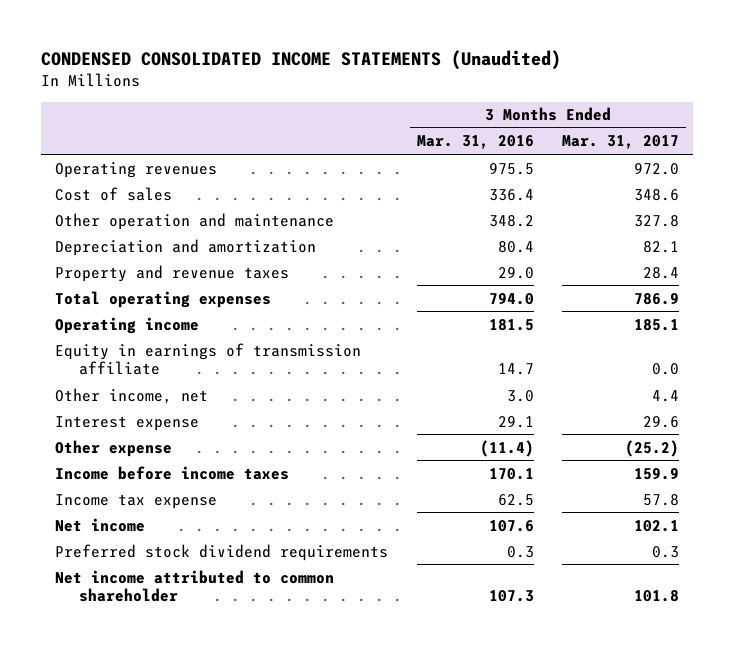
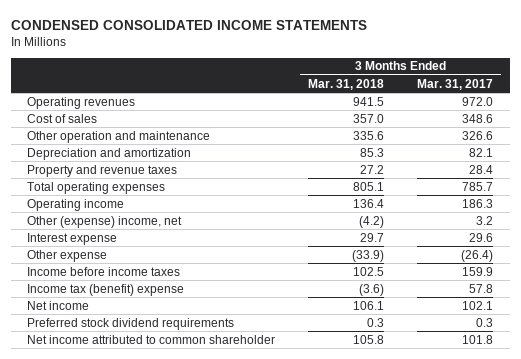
[41,50,562,71] CONDENSED CONSOLIDATED INCOME STATEMENTS (Unaudited) -> [11,19,368,30] CONDENSED CONSOLIDATED INCOME STATEMENTS
[416,135,534,150] Mar. 31, 2016 -> none
none -> [308,78,385,90] Mar. 31, 2018
[634,214,680,227] 327.8 -> [462,130,494,140] 326.6
[55,342,362,376] Equity in earnings of transmission affiliate -> none
[634,292,680,305] 786.9 -> [462,181,494,191] 785.7
[634,318,680,331] 185.1 -> [462,198,494,208] 186.3
[55,387,209,404] Other income, net -> [27,215,183,228] Other (expense) income, net
[652,389,680,402] 4.4 -> [476,215,494,225] 3.2
[625,439,680,457] (25.2) -> [461,249,494,262] (26.4)
[55,493,218,509] Income tax expense -> [27,283,185,296] Income tax (benefit) expense

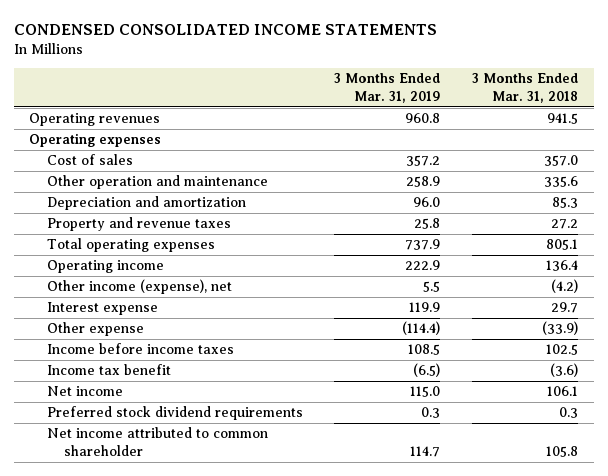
[417,78,494,90] Mar. 31, 2017 -> none
none -> [334,73,441,104] 3 Months Ended Mar. 31, 2019
none -> [29,133,162,148] Operating expenses
[27,215,183,228] Other (expense) income, net -> [46,279,232,295] Other income (expense), net
[27,283,185,296] Income tax (benefit) expense -> [46,364,171,376] Income tax benefit

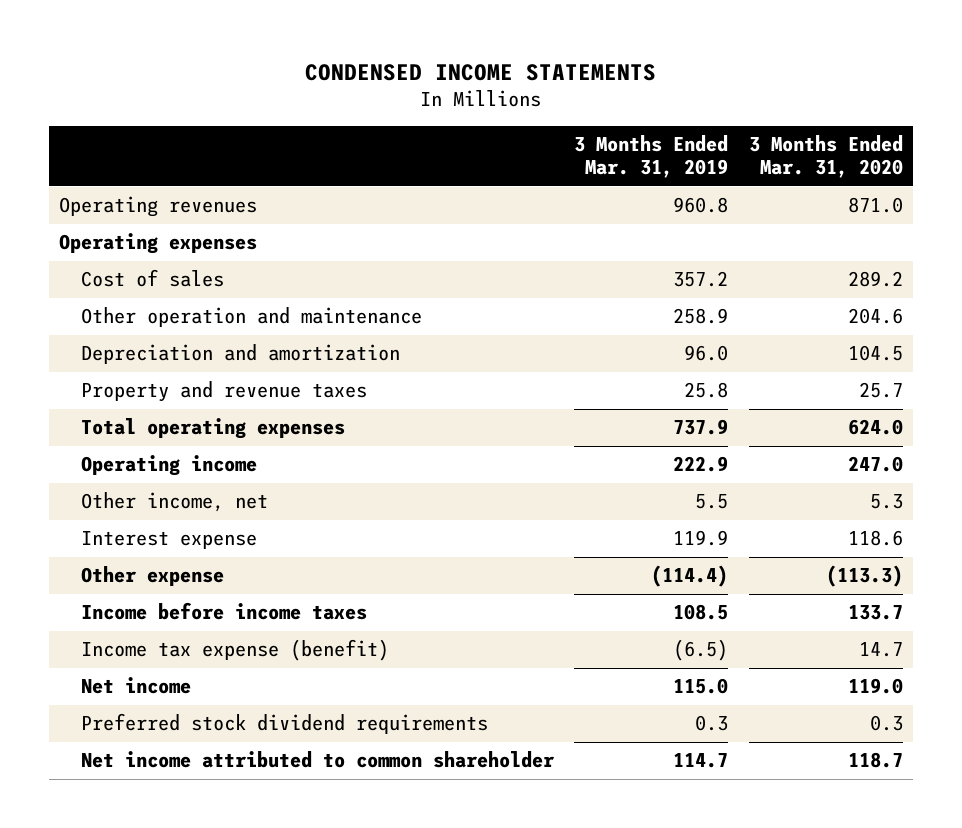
[13,24,437,36] CONDENSED CONSOLIDATED INCOME STATEMENTS -> [305,63,657,81] CONDENSED INCOME STATEMENTS
[472,73,579,104] 3 Months Ended Mar. 31, 2018 -> none
none -> [748,135,903,179] 3 Months Ended Mar. 31, 2020
[46,279,232,295] Other income (expense), net -> [80,492,268,513] Other income, net
[46,364,171,376] Income tax benefit -> [80,639,389,662] Income tax expense (benefit)

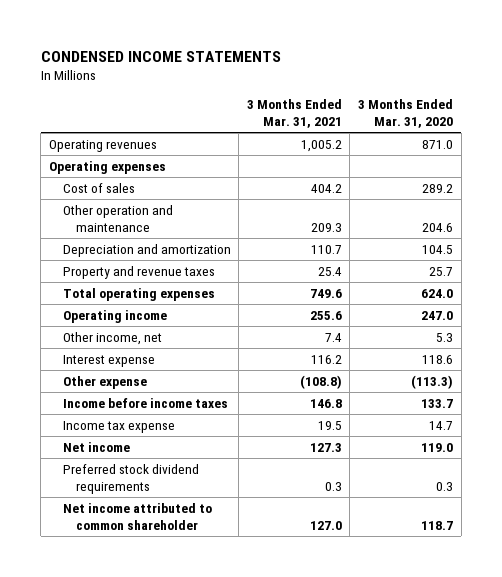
[574,135,729,179] 3 Months Ended Mar. 31, 2019 -> none
none -> [246,99,342,128] 3 Months Ended Mar. 31, 2021
[80,639,389,662] Income tax expense (benefit) -> [62,420,175,433] Income tax expense

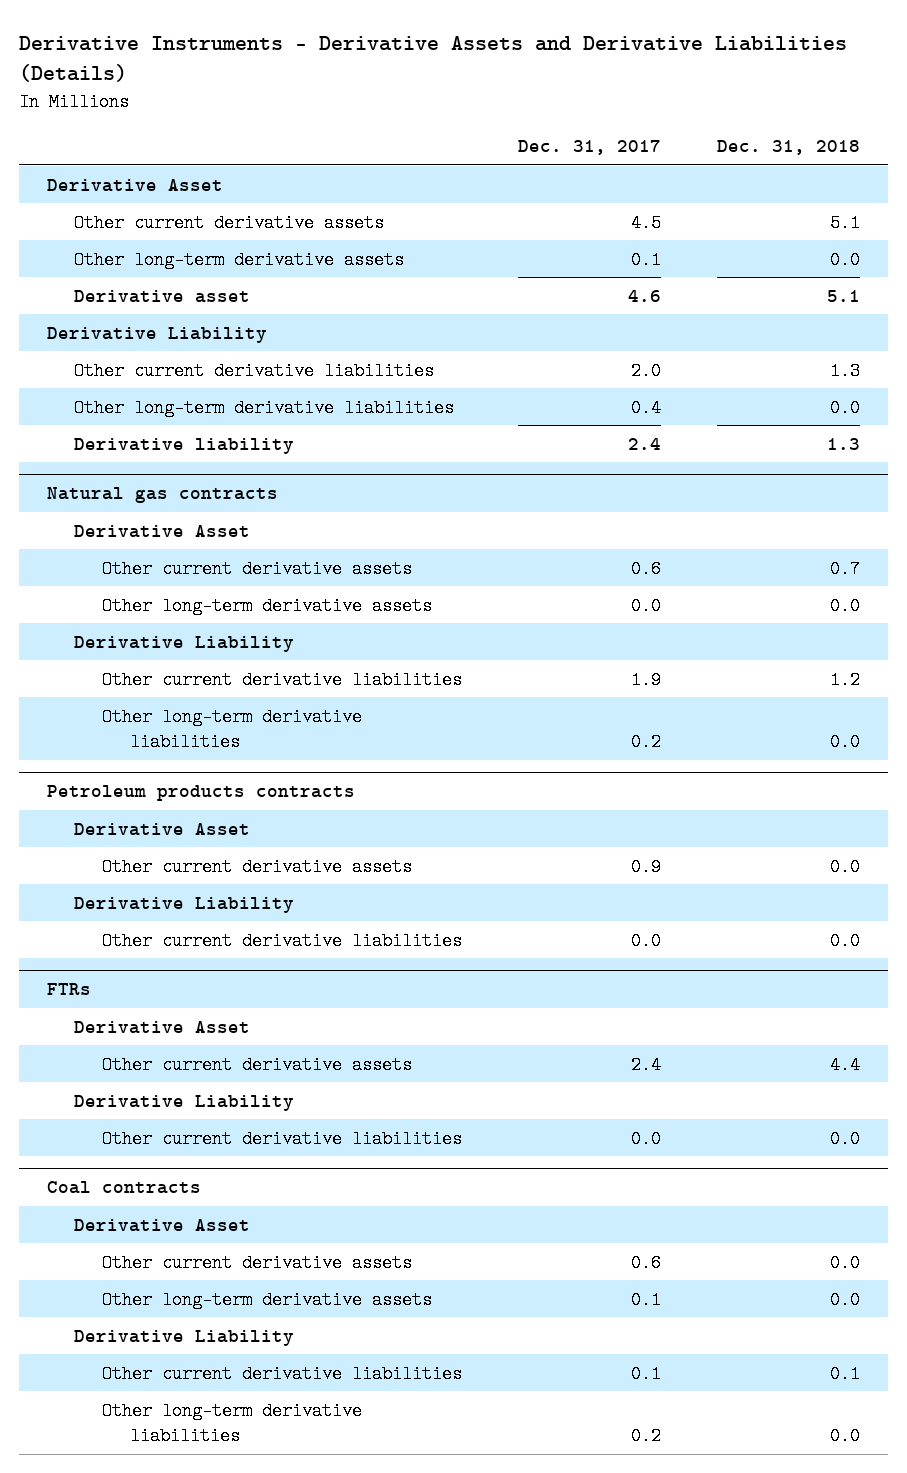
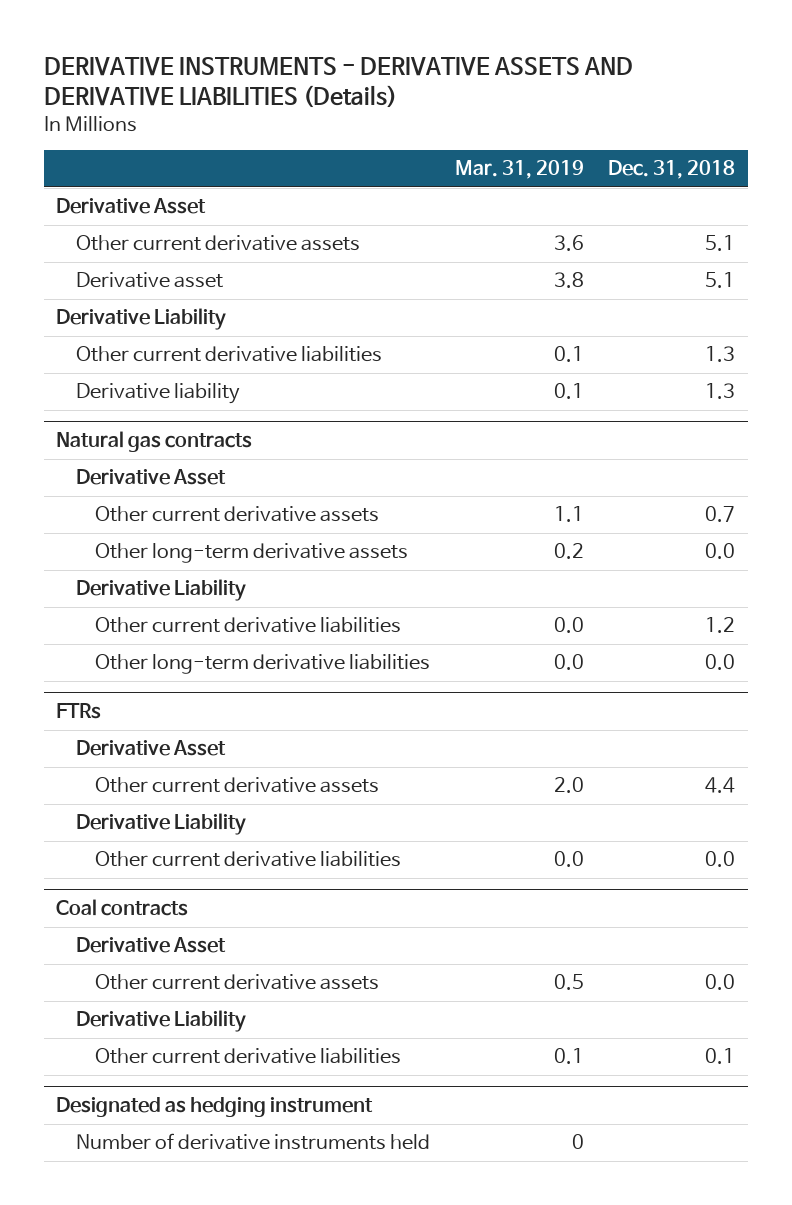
[18,35,847,83] Derivative Instruments - Derivative Assets and Derivative Liabilities (Details) -> [44,57,634,109] DERIVATIVE INSTRUMENTS - DERIVATIVE ASSETS AND DERIVATIVE LIABILITIES (Details)
[518,139,662,155] Dec. 31, 2017 -> none
none -> [454,160,584,180] Mar. 31, 2019
[74,250,405,269] Other long-term derivative assets -> none
[74,398,455,417] Other long-term derivative liabilities -> none
[46,785,355,802] Petroleum products contracts -> none
[74,822,251,836] Derivative Asset -> none
[101,857,412,876] Other current derivative assets -> none
[74,896,295,913] Derivative Liability -> none
[101,931,462,950] Other current derivative liabilities -> none
[101,1290,432,1309] Other long-term derivative assets -> none
[101,1401,362,1446] Other long-term derivative liabilities -> none
none -> [56,1097,374,1118] Designated as hedging instrument
none -> [75,1133,430,1151] Number of derivative instruments held

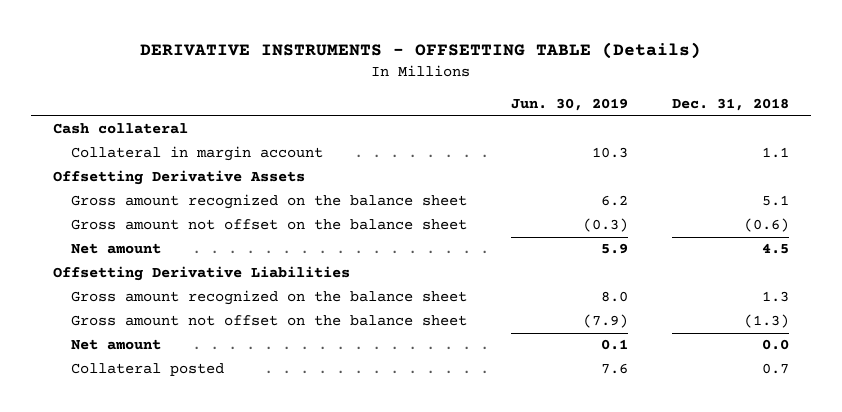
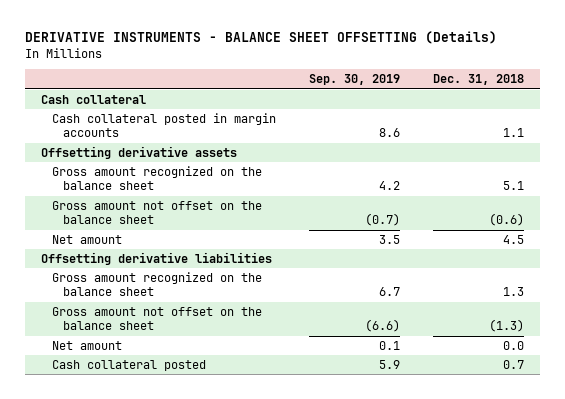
[140,42,702,60] DERIVATIVE INSTRUMENTS - OFFSETTING TABLE (Details) -> [24,31,497,45] DERIVATIVE INSTRUMENTS - BALANCE SHEET OFFSETTING (Details)
[511,98,629,112] Jun. 30, 2019 -> none
none -> [308,74,400,86] Sep. 30, 2019
[71,146,324,162] Collateral in margin account -> [51,112,276,138] Cash collateral posted in margin accounts
[52,170,305,186] Offsetting Derivative Assets -> [41,145,238,159] Offsetting derivative assets
[52,266,350,282] Offsetting Derivative Liabilities -> [41,251,273,265] Offsetting derivative liabilities
[71,363,225,377] Collateral posted -> [51,359,206,371] Cash collateral posted

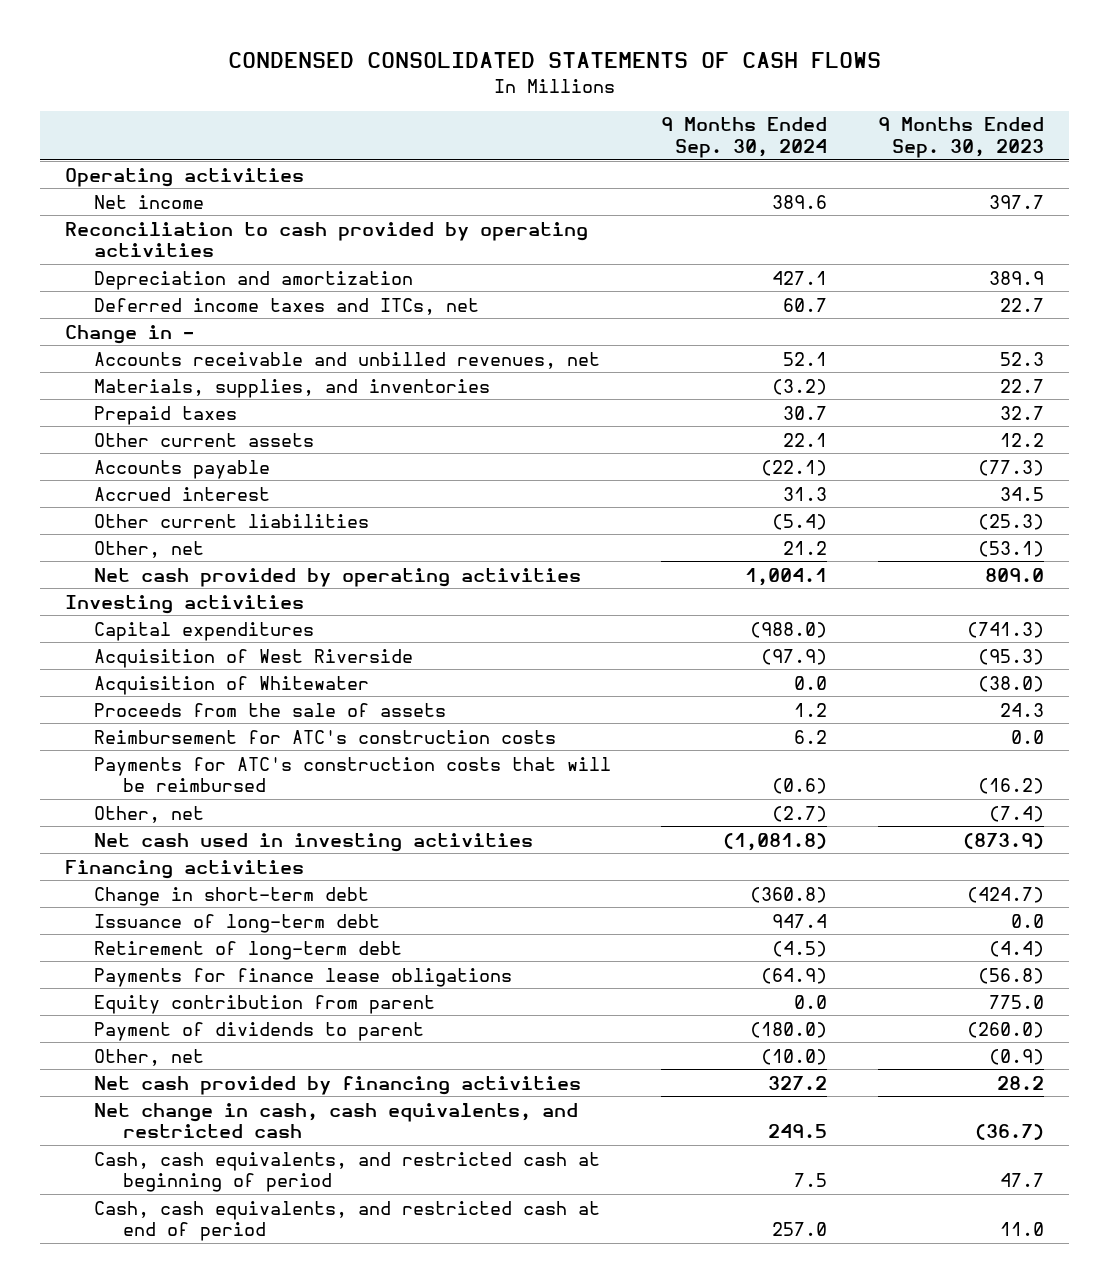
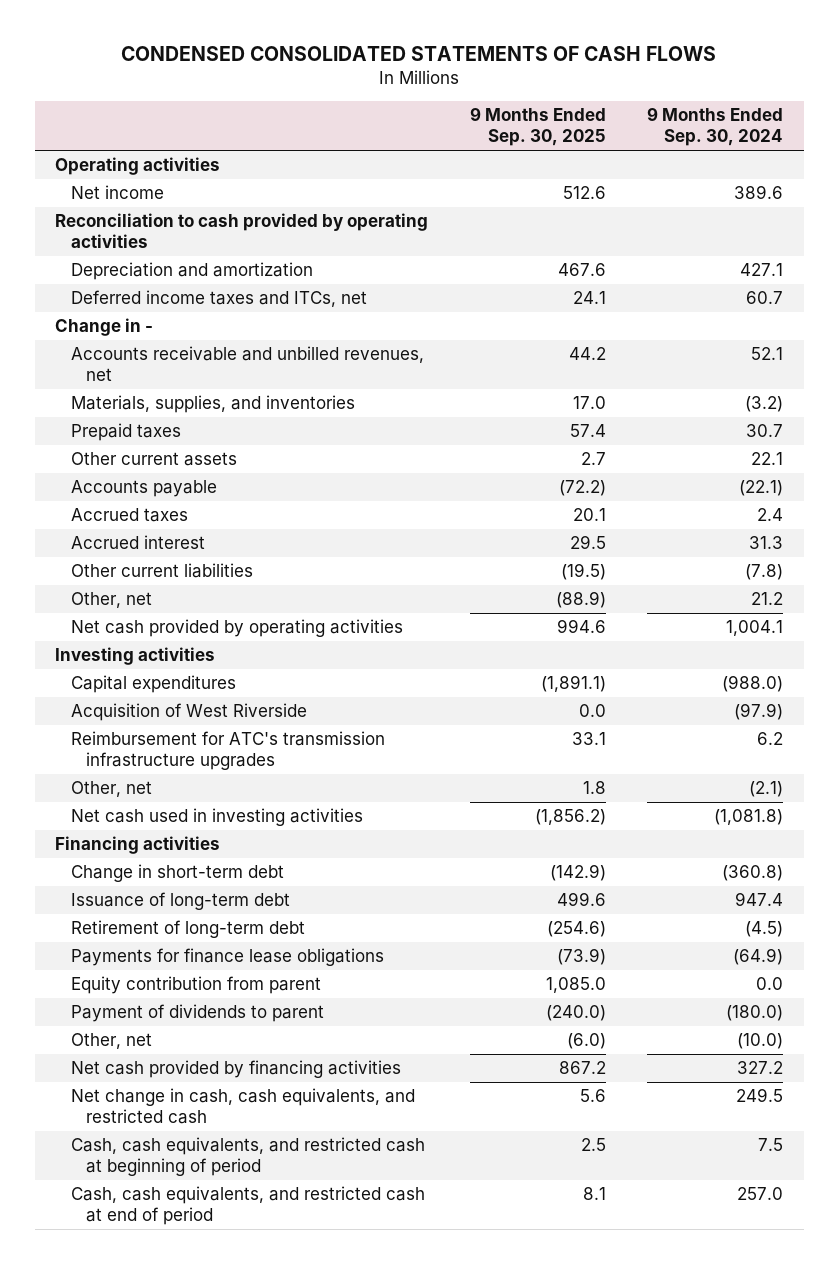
[878,117,1045,159] 9 Months Ended Sep. 30, 2023 -> none
none -> [469,107,606,147] 9 Months Ended Sep. 30, 2025
none -> [70,508,188,523] Accrued taxes
[772,513,828,530] (5.4) -> [745,564,784,581] (7.8)
[93,675,369,695] Acquisition of Whitewater -> none
[93,702,446,717] Proceeds from the sale of assets -> none
[93,756,611,793] Payments for ATC's construction costs that will be reimbursed -> none
[93,729,556,744] Reimbursement for ATC's construction costs -> [70,731,385,771] Reimbursement for ATC's transmission infrastructure upgrades
[772,805,828,822] (2.7) -> [749,781,784,798] (2.1)

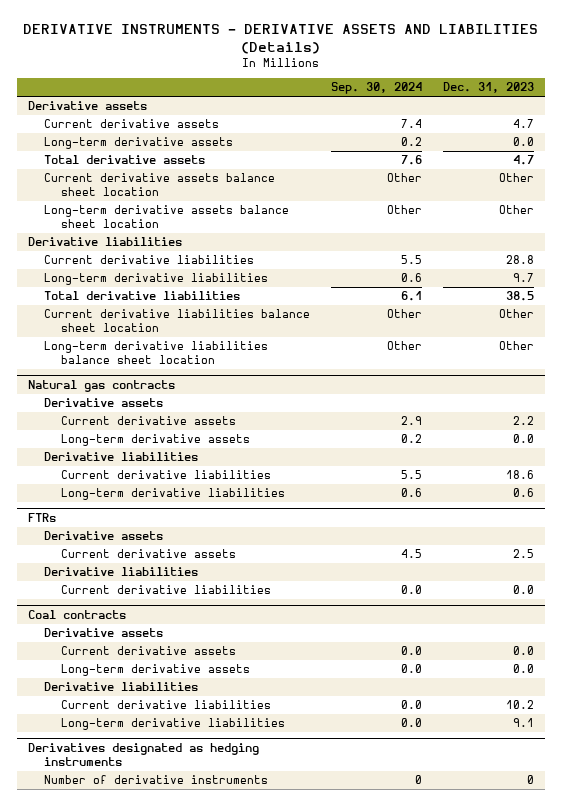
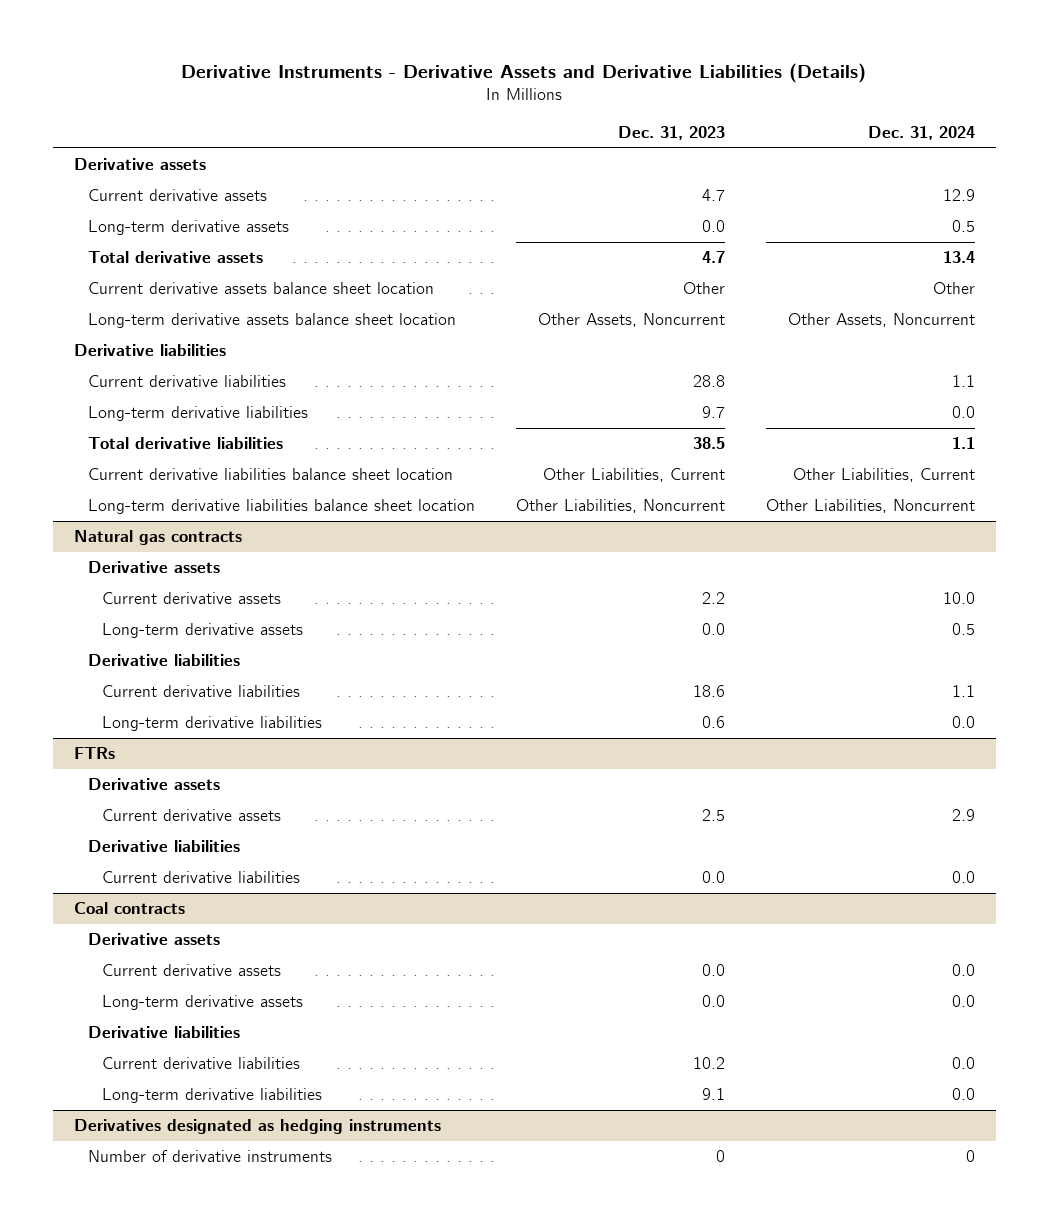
[22,24,538,54] DERIVATIVE INSTRUMENTS - DERIVATIVE ASSETS AND LIABILITIES (Details) -> [181,63,867,84] Derivative Instruments - Derivative Assets and Derivative Liabilities (Details)
[331,82,423,95] Sep. 30, 2024 -> none
none -> [868,125,976,140] Dec. 31, 2024
[499,205,535,215] Other -> [537,313,725,328] Other Assets, Noncurrent
[499,309,535,319] Other -> [542,468,725,483] Other Liabilities, Current
[499,341,535,351] Other -> [515,499,725,514] Other Liabilities, Noncurrent

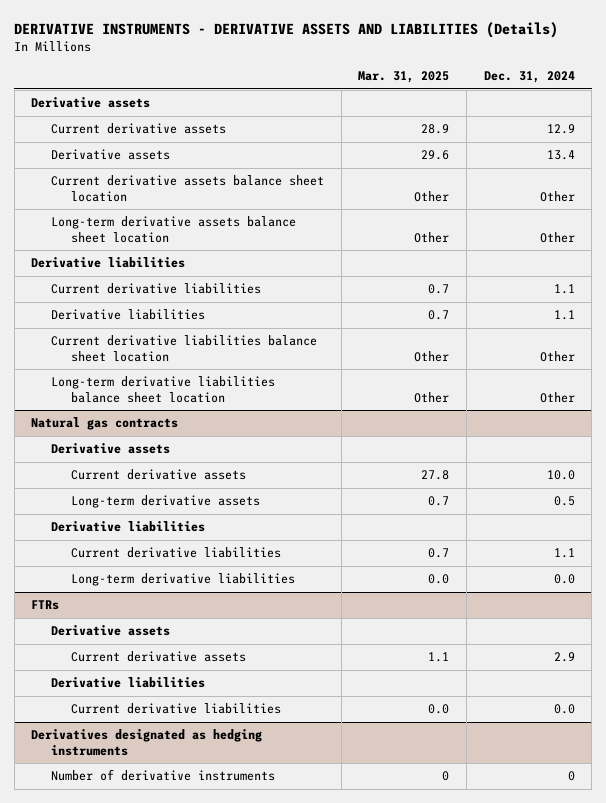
[181,63,867,84] Derivative Instruments - Derivative Assets and Derivative Liabilities (Details) -> [14,21,559,38] DERIVATIVE INSTRUMENTS - DERIVATIVE ASSETS AND LIABILITIES (Details)
[617,125,725,140] Dec. 31, 2023 -> none
none -> [358,71,450,84] Mar. 31, 2025
[87,220,289,236] Long-term derivative assets -> none
[87,251,263,264] Total derivative assets -> [51,149,171,161] Derivative assets
[788,313,976,328] Other Assets, Noncurrent -> [539,231,575,243] Other
[87,406,308,422] Long-term derivative liabilities -> none
[87,437,283,450] Total derivative liabilities -> [51,309,206,321] Derivative liabilities
[793,468,976,483] Other Liabilities, Current -> [539,350,575,362] Other
[766,499,976,514] Other Liabilities, Noncurrent -> [539,391,575,403] Other
[73,902,185,915] Coal contracts -> none
[87,933,220,946] Derivative assets -> none
[101,964,281,977] Current derivative assets -> none
[101,995,303,1011] Long-term derivative assets -> none
[87,1026,240,1039] Derivative liabilities -> none
[101,1057,300,1070] Current derivative liabilities -> none
[101,1088,322,1104] Long-term derivative liabilities -> none

